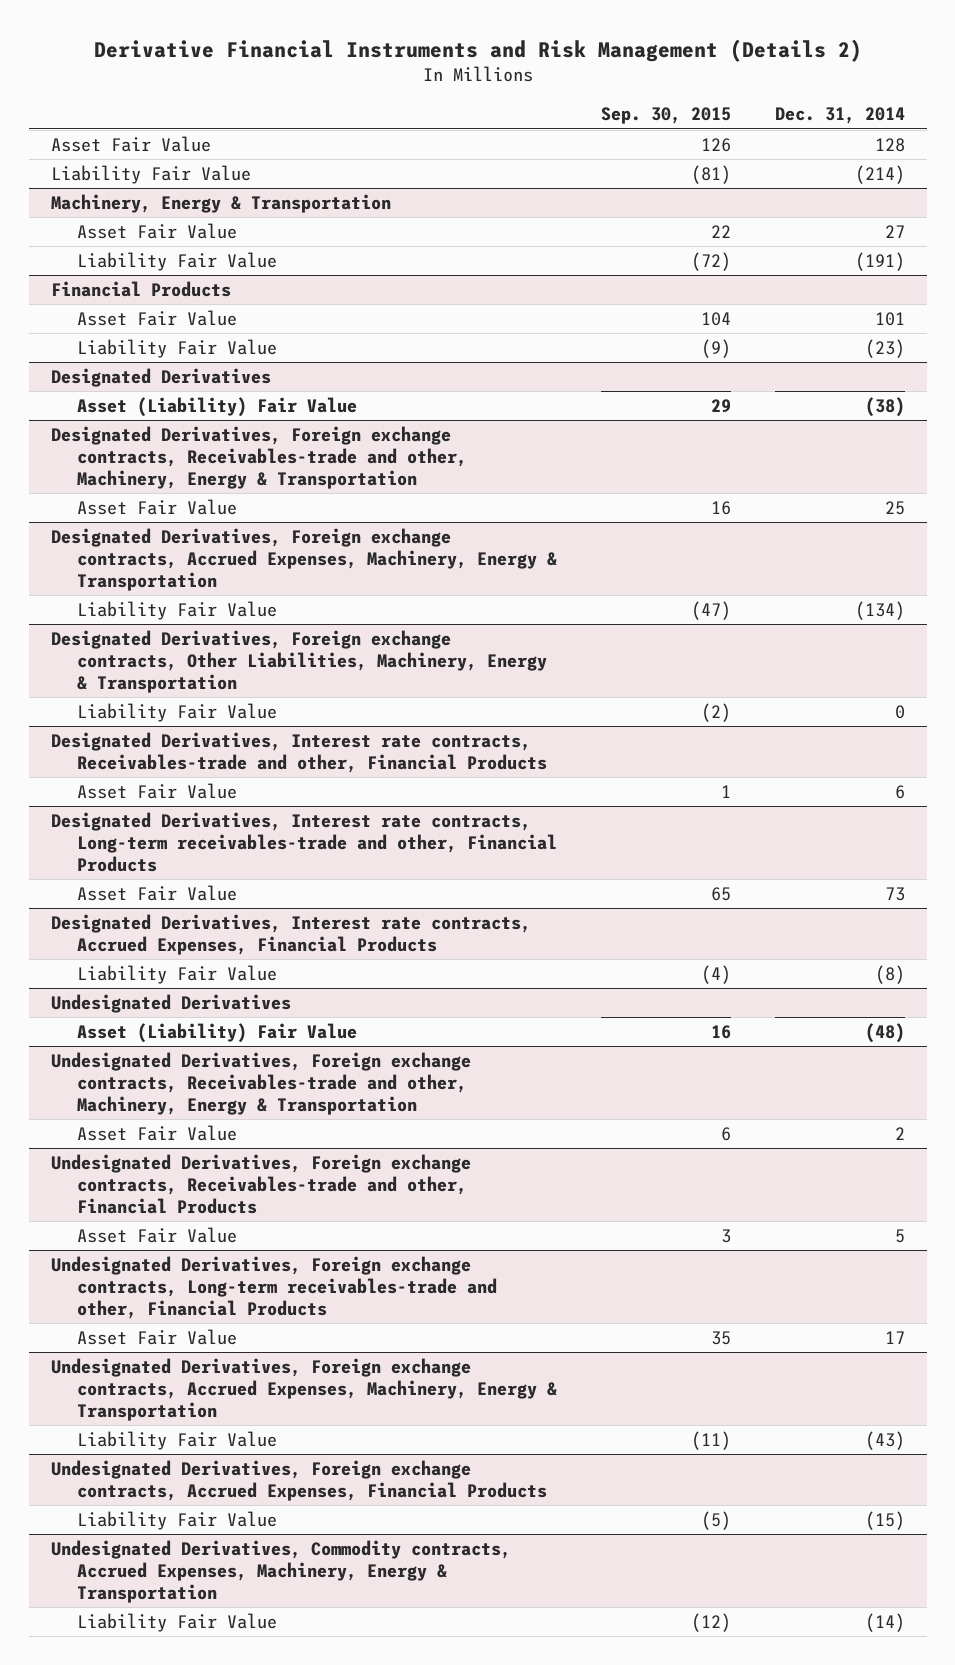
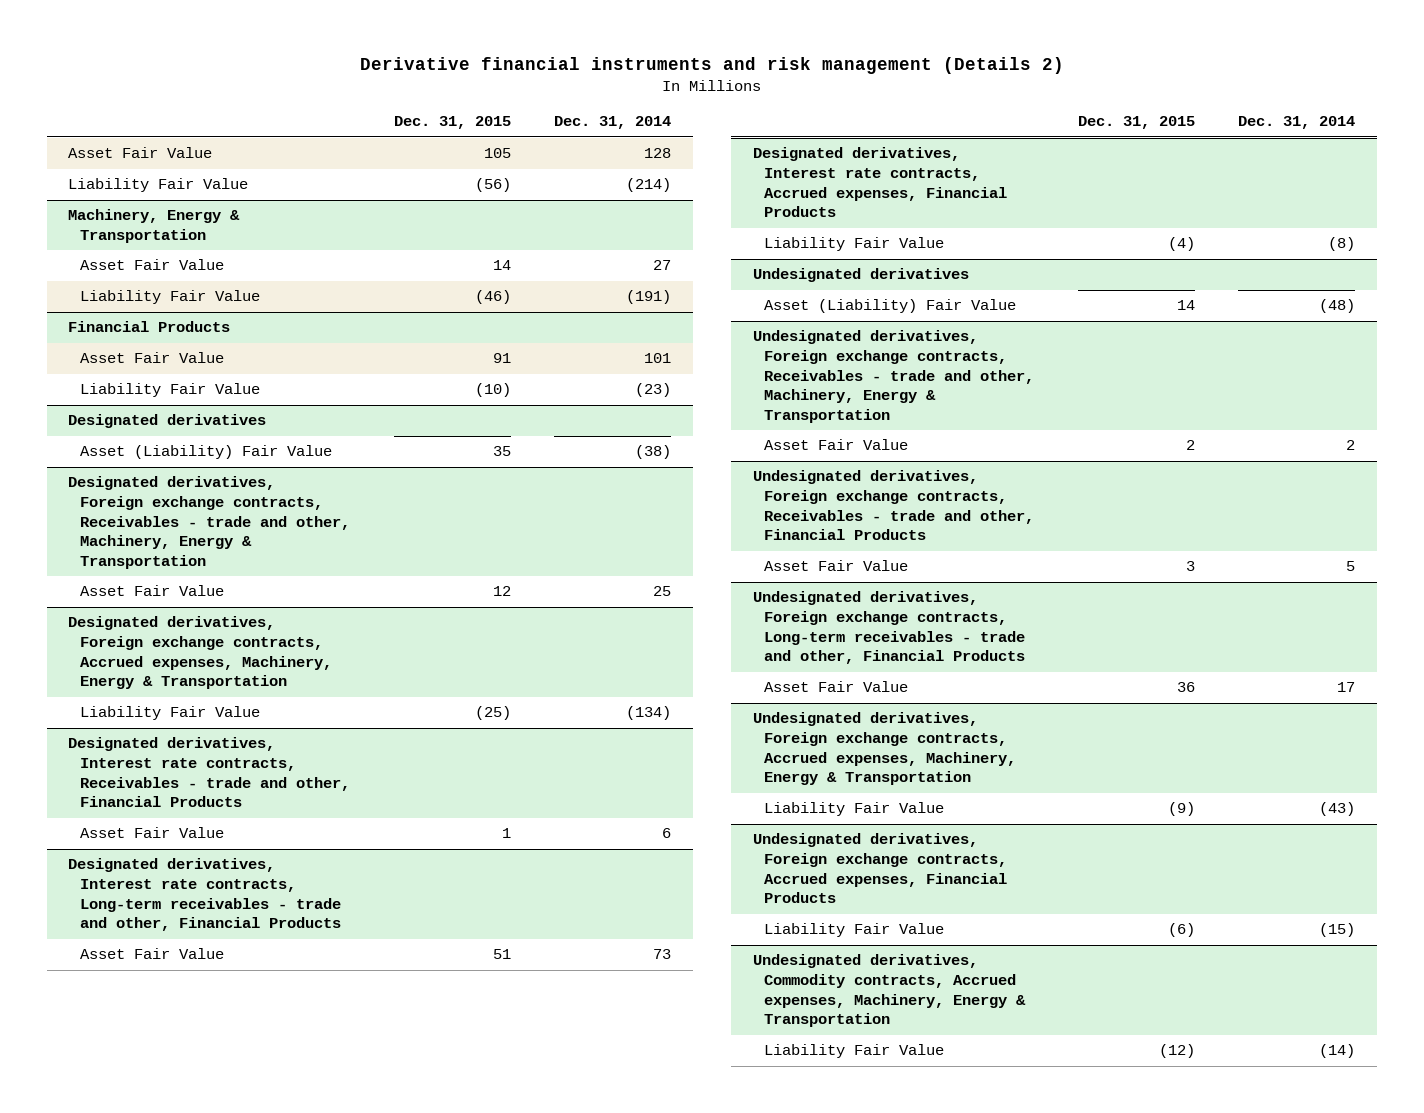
[93,38,862,62] Derivative Financial Instruments and Risk Management (Details 2) -> [359,57,1064,75] Derivative financial instruments and risk management (Details 2)
[600,107,731,125] Sep. 30, 2015 -> none
none -> [393,116,511,130] Dec. 31, 2015
[50,367,271,387] Designated Derivatives -> [68,414,267,429] Designated derivatives
[50,425,468,490] Designated Derivatives, Foreign exchange contracts, Receivables-trade and other, Machinery, Energy & Transportation -> [68,476,351,570] Designated derivatives, Foreign exchange contracts, Receivables - trade and other, Machinery, Energy & Transportation
[50,527,558,592] Designated Derivatives, Foreign exchange contracts, Accrued Expenses, Machinery, Energy & Transportation -> [68,616,333,690] Designated derivatives, Foreign exchange contracts, Accrued expenses, Machinery, Energy & Transportation
[50,629,548,694] Designated Derivatives, Foreign exchange contracts, Other Liabilities, Machinery, Energy & Transportation -> none
[77,702,278,722] Liability Fair Value -> none
[50,731,548,773] Designated Derivatives, Interest rate contracts, Receivables-trade and other, Financial Products -> [68,737,351,808] Designated derivatives, Interest rate contracts, Receivables - trade and other, Financial Products
[50,811,558,873] Designated Derivatives, Interest rate contracts, Long-term receivables-trade and other, Financial Products -> [68,858,342,932] Designated derivatives, Interest rate contracts, Long-term receivables - trade and other, Financial Products
[50,913,531,955] Designated Derivatives, Interest rate contracts, Accrued Expenses, Financial Products -> [752,147,1008,218] Designated derivatives, Interest rate contracts, Accrued expenses, Financial Products
[50,993,291,1013] Undesignated Derivatives -> [752,268,969,283] Undesignated derivatives
[50,1051,471,1116] Undesignated Derivatives, Foreign exchange contracts, Receivables-trade and other, Machinery, Energy & Transportation -> [752,330,1035,424] Undesignated derivatives, Foreign exchange contracts, Receivables - trade and other, Machinery, Energy & Transportation
[50,1153,471,1215] Undesignated Derivatives, Foreign exchange contracts, Receivables-trade and other, Financial Products -> [752,470,1035,541] Undesignated derivatives, Foreign exchange contracts, Receivables - trade and other, Financial Products
[50,1255,498,1320] Undesignated Derivatives, Foreign exchange contracts, Long-term receivables-trade and other, Financial Products -> [752,591,1026,665] Undesignated derivatives, Foreign exchange contracts, Long-term receivables - trade and other, Financial Products
[50,1357,558,1422] Undesignated Derivatives, Foreign exchange contracts, Accrued Expenses, Machinery, Energy & Transportation -> [752,712,1017,786] Undesignated derivatives, Foreign exchange contracts, Accrued expenses, Machinery, Energy & Transportation
[50,1459,548,1501] Undesignated Derivatives, Foreign exchange contracts, Accrued Expenses, Financial Products -> [752,833,1008,904] Undesignated derivatives, Foreign exchange contracts, Accrued expenses, Financial Products
[50,1539,511,1604] Undesignated Derivatives, Commodity contracts, Accrued Expenses, Machinery, Energy & Transportation -> [752,954,1027,1028] Undesignated derivatives, Commodity contracts, Accrued expenses, Machinery, Energy & Transportation

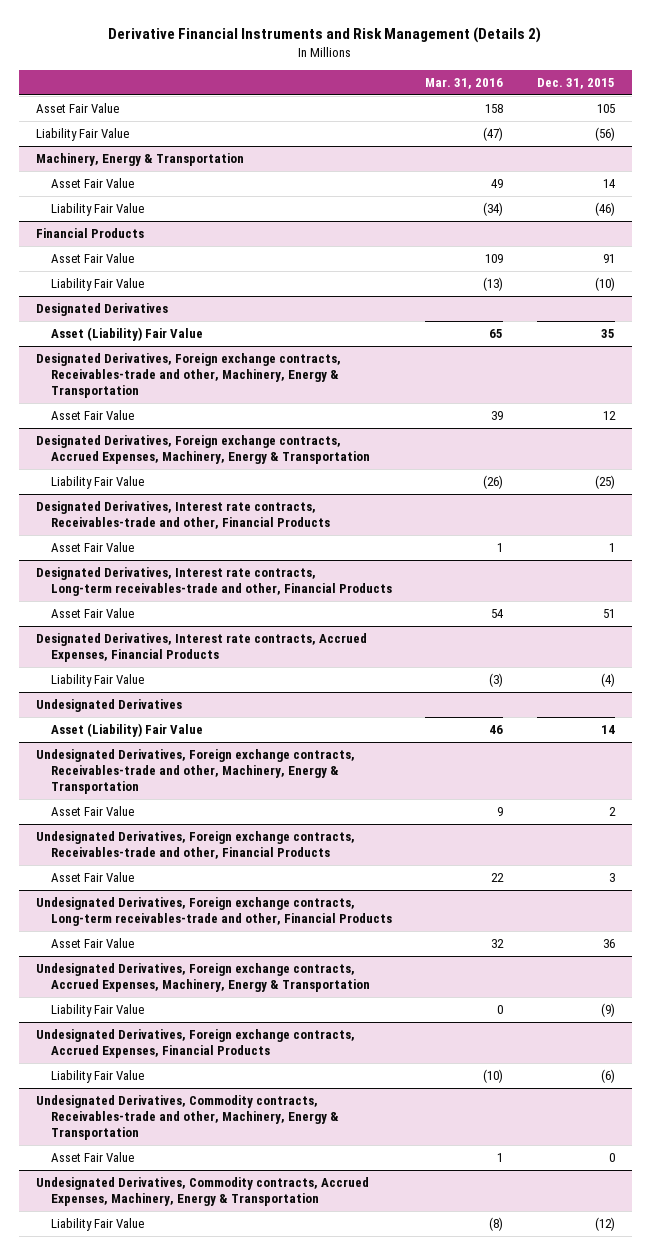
[359,57,1064,75] Derivative financial instruments and risk management (Details 2) -> [108,27,542,44] Derivative Financial Instruments and Risk Management (Details 2)
[553,116,671,130] Dec. 31, 2014 -> none
none -> [425,77,504,89] Mar. 31, 2016
[68,414,267,429] Designated derivatives -> [35,302,168,316] Designated Derivatives
[68,476,351,570] Designated derivatives, Foreign exchange contracts, Receivables - trade and other, Machinery, Energy & Transportation -> [35,352,341,399] Designated Derivatives, Foreign exchange contracts, Receivables-trade and other, Machinery, Energy & Transportation
[68,616,333,690] Designated derivatives, Foreign exchange contracts, Accrued expenses, Machinery, Energy & Transportation -> [35,434,370,465] Designated Derivatives, Foreign exchange contracts, Accrued Expenses, Machinery, Energy & Transportation
[68,737,351,808] Designated derivatives, Interest rate contracts, Receivables - trade and other, Financial Products -> [35,500,330,530] Designated Derivatives, Interest rate contracts, Receivables-trade and other, Financial Products
[68,858,342,932] Designated derivatives, Interest rate contracts, Long-term receivables - trade and other, Financial Products -> [35,566,392,597] Designated Derivatives, Interest rate contracts, Long-term receivables-trade and other, Financial Products
[752,147,1008,218] Designated derivatives, Interest rate contracts, Accrued expenses, Financial Products -> [35,632,367,663] Designated Derivatives, Interest rate contracts, Accrued Expenses, Financial Products
[752,268,969,283] Undesignated derivatives -> [35,698,182,712] Undesignated Derivatives
[752,330,1035,424] Undesignated derivatives, Foreign exchange contracts, Receivables - trade and other, Machinery, Energy & Transportation -> [35,748,355,795] Undesignated Derivatives, Foreign exchange contracts, Receivables-trade and other, Machinery, Energy & Transportation
[752,470,1035,541] Undesignated derivatives, Foreign exchange contracts, Receivables - trade and other, Financial Products -> [35,830,355,860] Undesignated Derivatives, Foreign exchange contracts, Receivables-trade and other, Financial Products
[752,591,1026,665] Undesignated derivatives, Foreign exchange contracts, Long-term receivables - trade and other, Financial Products -> [35,896,392,927] Undesignated Derivatives, Foreign exchange contracts, Long-term receivables-trade and other, Financial Products
[752,712,1017,786] Undesignated derivatives, Foreign exchange contracts, Accrued expenses, Machinery, Energy & Transportation -> [35,962,370,993] Undesignated Derivatives, Foreign exchange contracts, Accrued Expenses, Machinery, Energy & Transportation
[752,833,1008,904] Undesignated derivatives, Foreign exchange contracts, Accrued expenses, Financial Products -> [35,1028,355,1059] Undesignated Derivatives, Foreign exchange contracts, Accrued Expenses, Financial Products
none -> [35,1094,339,1141] Undesignated Derivatives, Commodity contracts, Receivables-trade and other, Machinery, Energy & Transportation
none -> [50,1151,134,1162] Asset Fair Value
[752,954,1027,1028] Undesignated derivatives, Commodity contracts, Accrued expenses, Machinery, Energy & Transportation -> [35,1176,369,1207] Undesignated Derivatives, Commodity contracts, Accrued Expenses, Machinery, Energy & Transportation

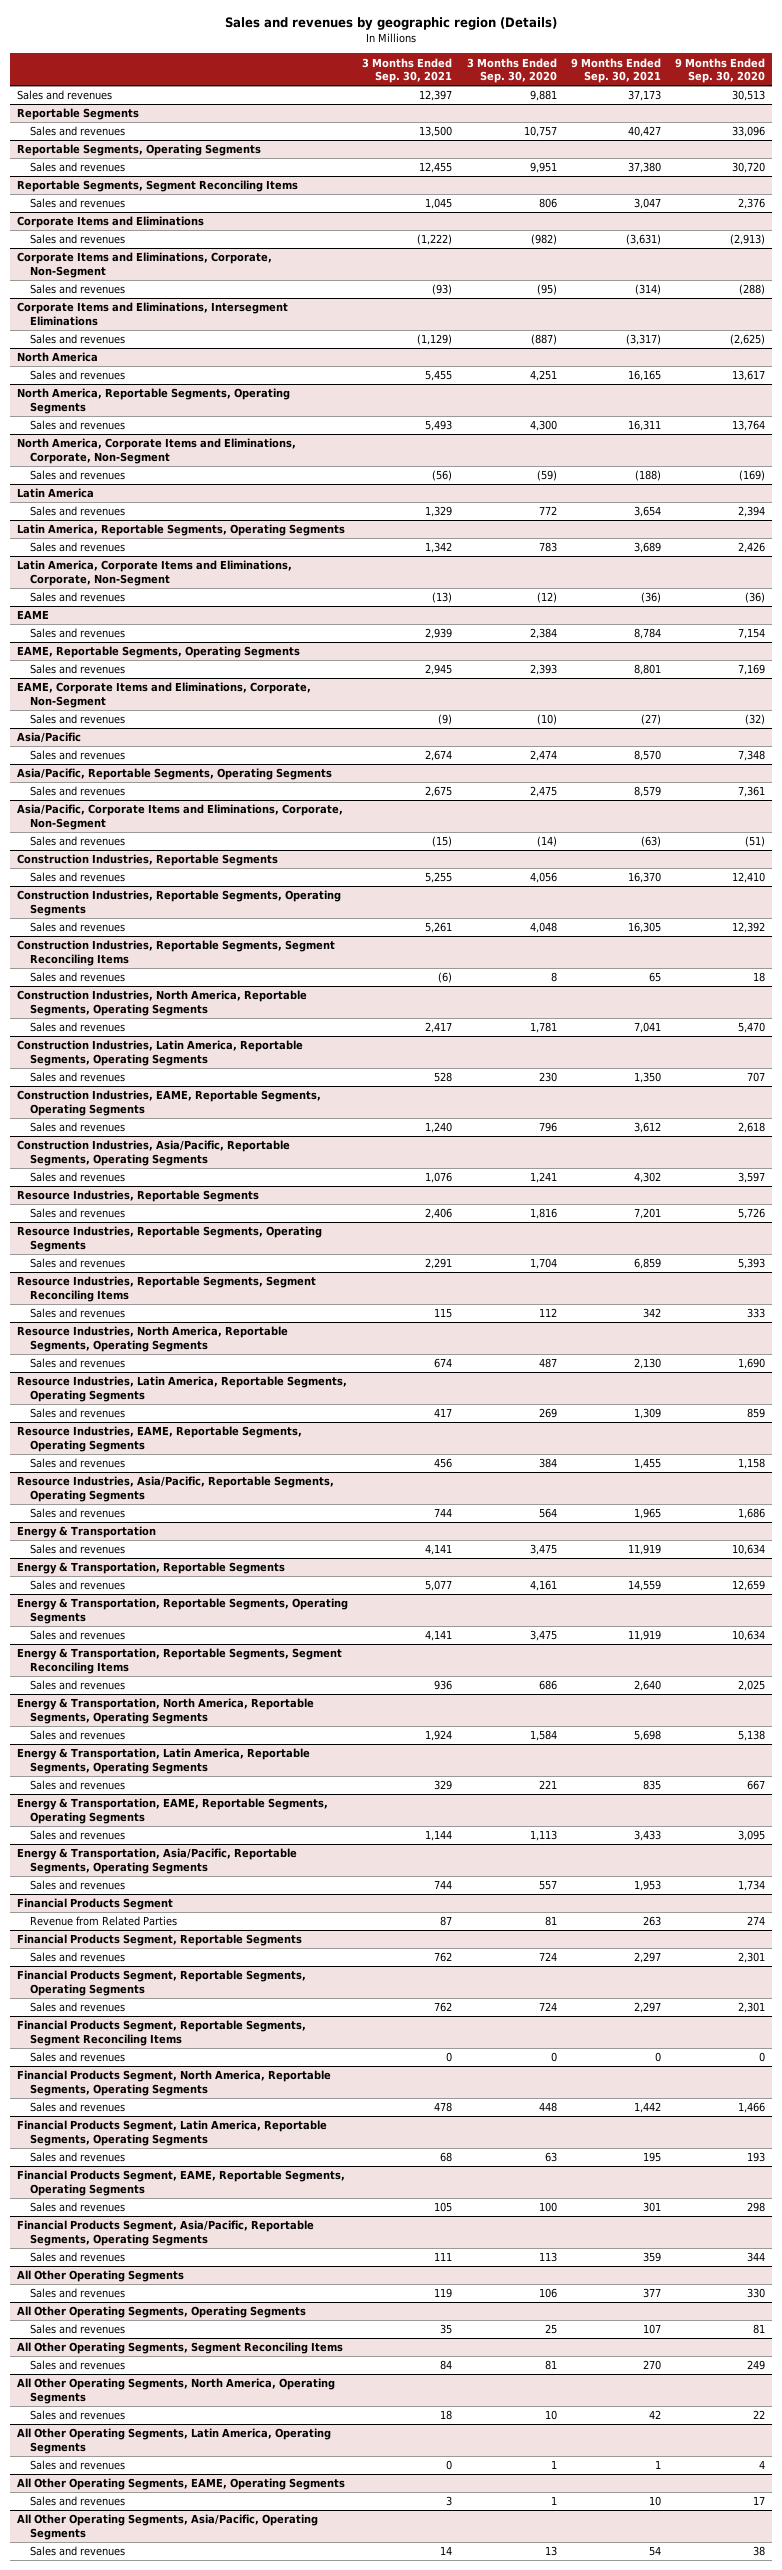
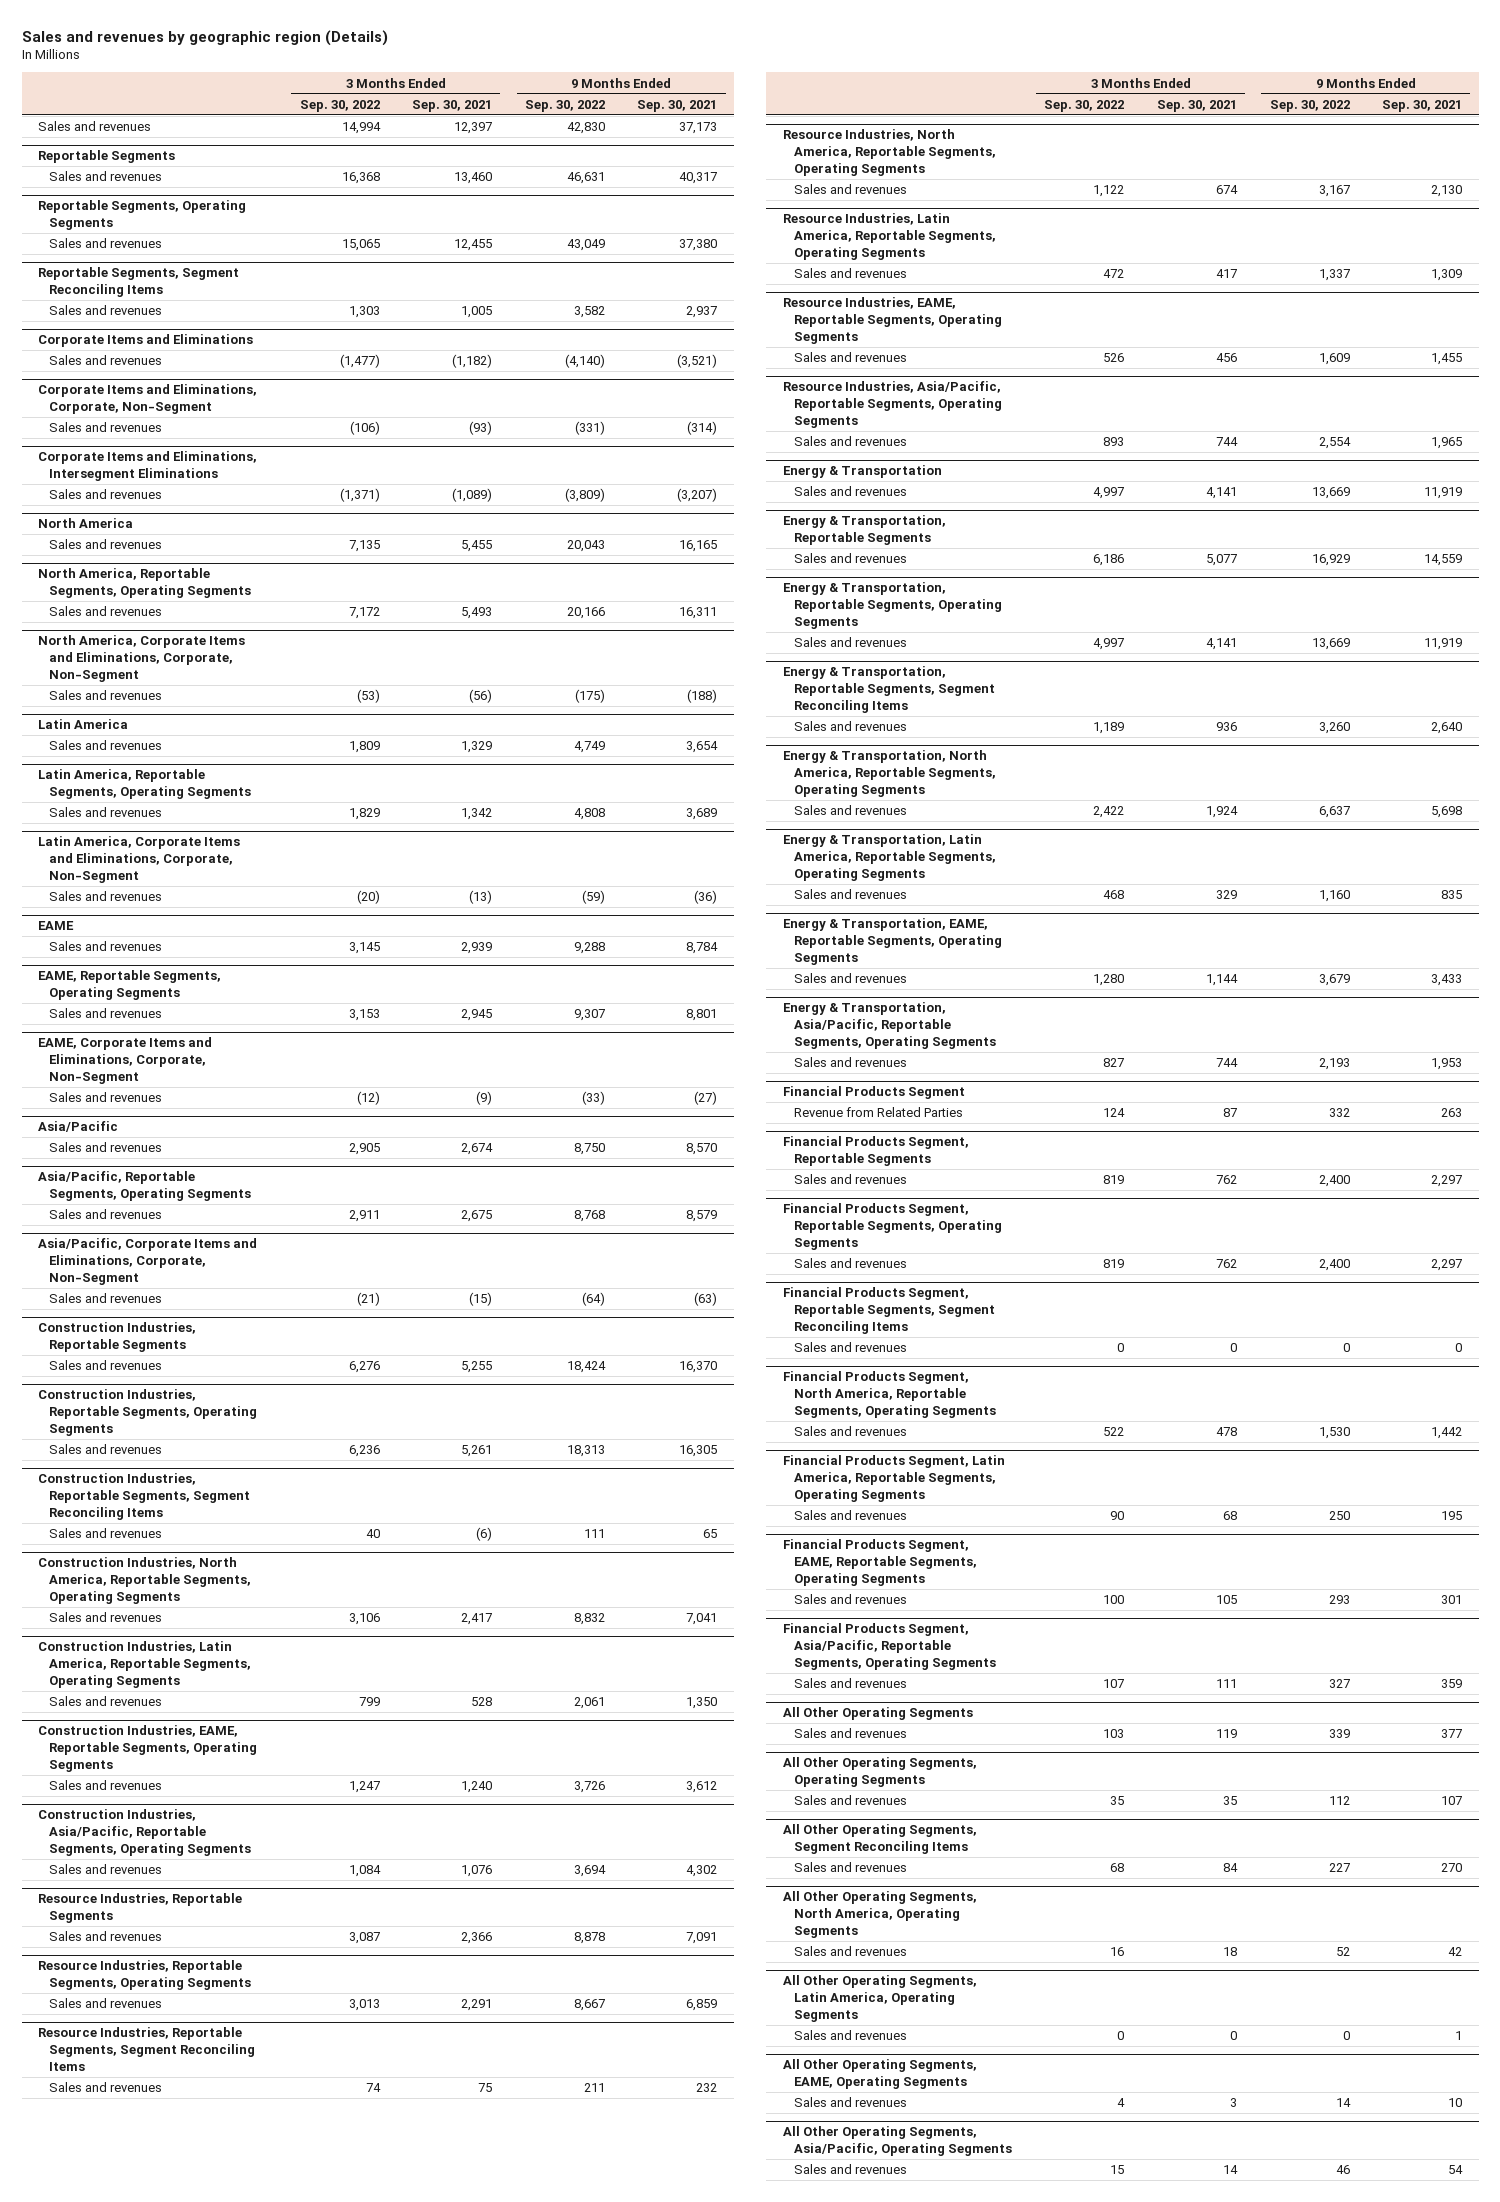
[466,57,557,84] 3 Months Ended Sep. 30, 2020 -> none
[674,57,765,84] 9 Months Ended Sep. 30, 2020 -> none
none -> [299,99,380,112] Sep. 30, 2022
none -> [524,99,605,112] Sep. 30, 2022
[419,126,453,138] 13,500 -> [454,172,493,185] 13,460
[627,126,661,138] 40,427 -> [679,172,718,185] 40,317
[425,198,453,210] 1,045 -> [461,306,493,319] 1,005
[633,198,661,210] 3,047 -> [686,306,718,319] 2,937
[417,234,453,246] (1,222) -> [452,354,493,369] (1,182)
[625,234,661,246] (3,631) -> [677,354,718,369] (3,521)
[417,334,453,346] (1,129) -> [452,488,493,503] (1,089)
[625,334,661,346] (3,317) -> [677,488,718,503] (3,207)
[425,1208,453,1220] 2,406 -> [461,1932,493,1945] 2,366
[633,1208,661,1220] 7,201 -> [686,1932,718,1945] 7,091
[434,1308,453,1319] 115 -> [478,2083,493,2093] 75
[642,1308,661,1319] 342 -> [696,2083,718,2093] 232

